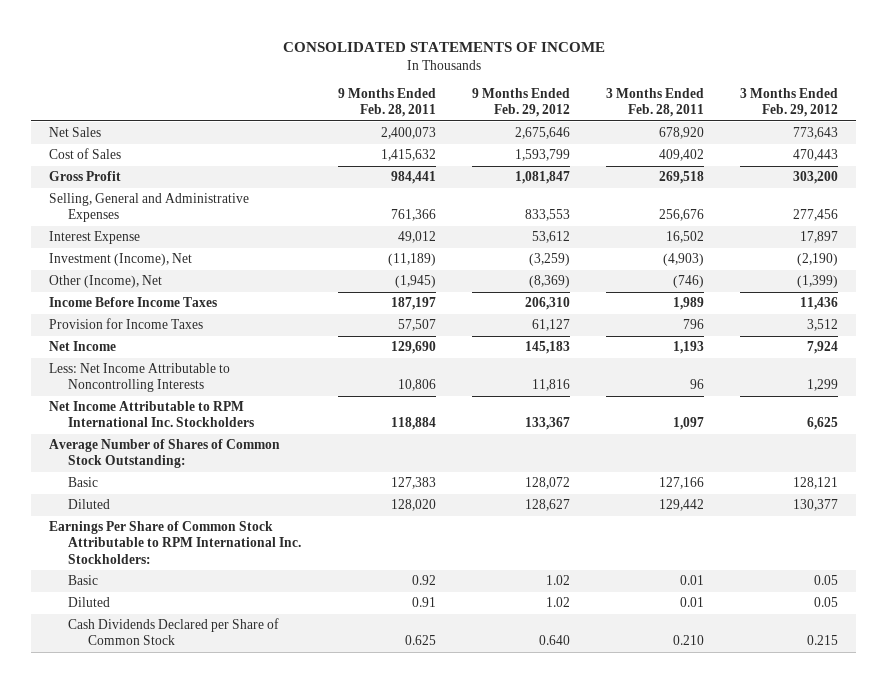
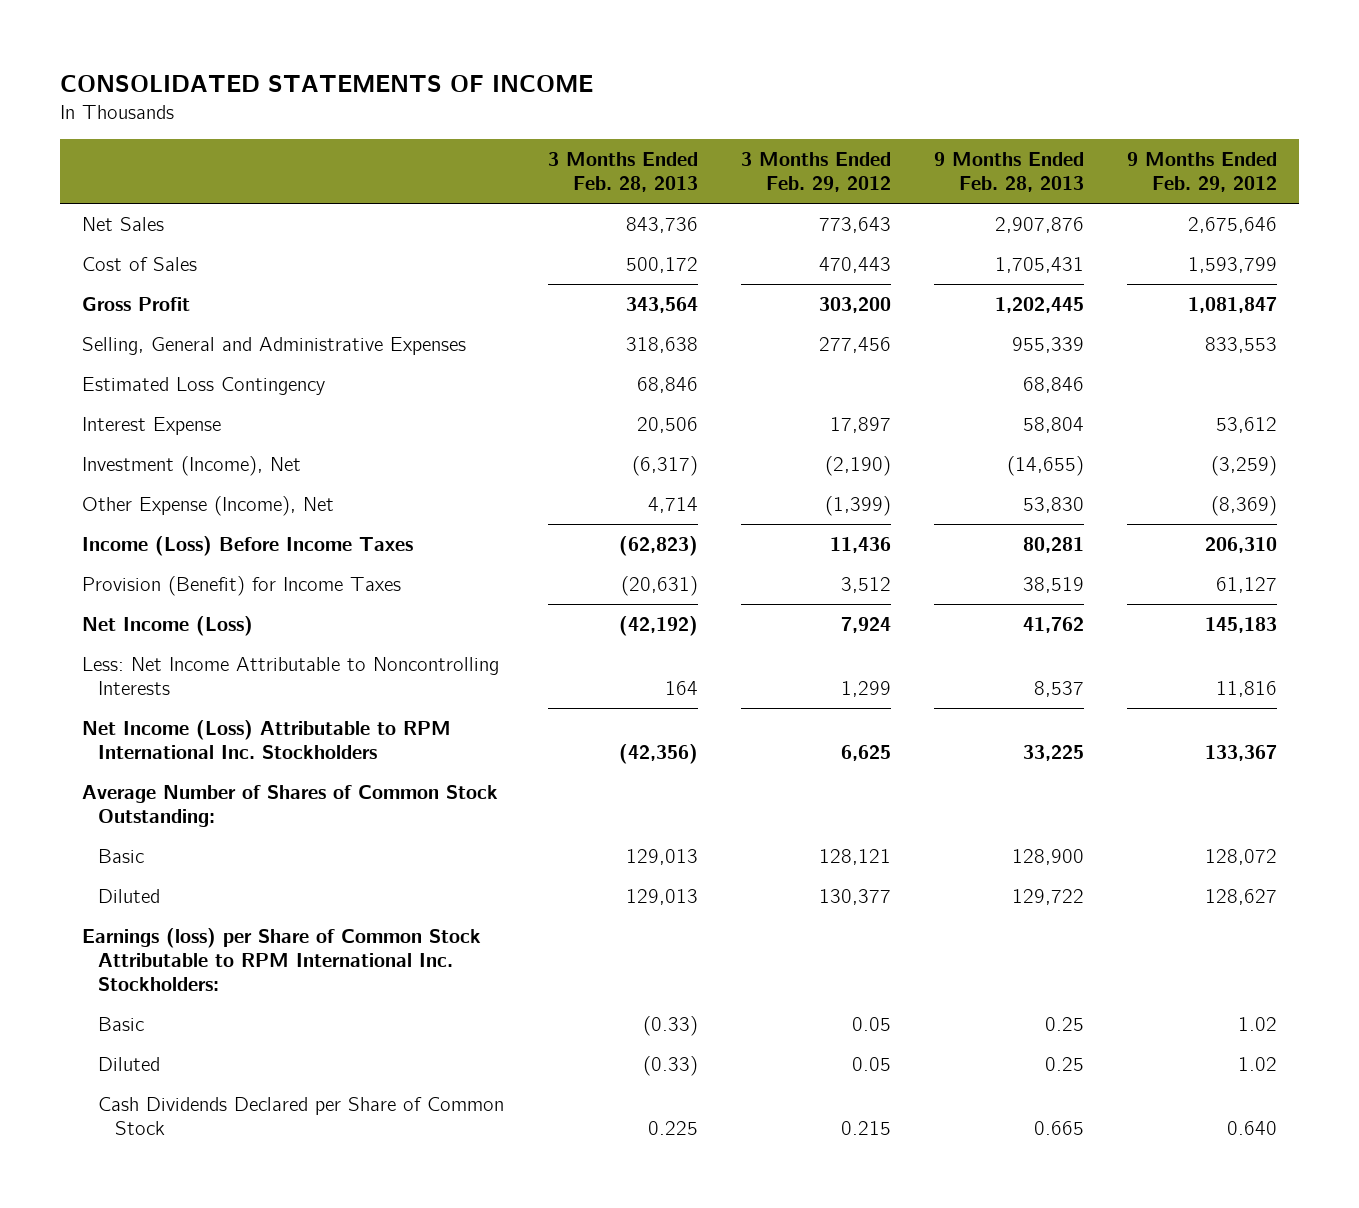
[337,88,436,118] 9 Months Ended Feb. 28, 2011 -> none
[605,88,704,118] 3 Months Ended Feb. 28, 2011 -> none
none -> [547,152,698,193] 3 Months Ended Feb. 28, 2013
none -> [933,152,1084,193] 9 Months Ended Feb. 28, 2013
none -> [81,376,325,395] Estimated Loss Contingency
[49,275,163,289] Other (Income), Net -> [81,495,334,516] Other Expense (Income), Net
[49,297,218,308] Income Before Income Taxes -> [81,535,413,556] Income (Loss) Before Income Taxes
[49,318,204,330] Provision for Income Taxes -> [81,575,401,596] Provision (Benefit) for Income Taxes
[49,341,117,352] Net Income -> [81,615,253,636] Net Income (Loss)
[49,401,255,428] Net Income Attributable to RPM International Inc. Stockholders -> [81,719,451,759] Net Income (Loss) Attributable to RPM International Inc. Stockholders
[49,521,302,564] Earnings Per Share of Common Stock Attributable to RPM International Inc. Stockholders: -> [81,927,481,992] Earnings (loss) per Share of Common Stock Attributable to RPM International Inc. Stockholders:

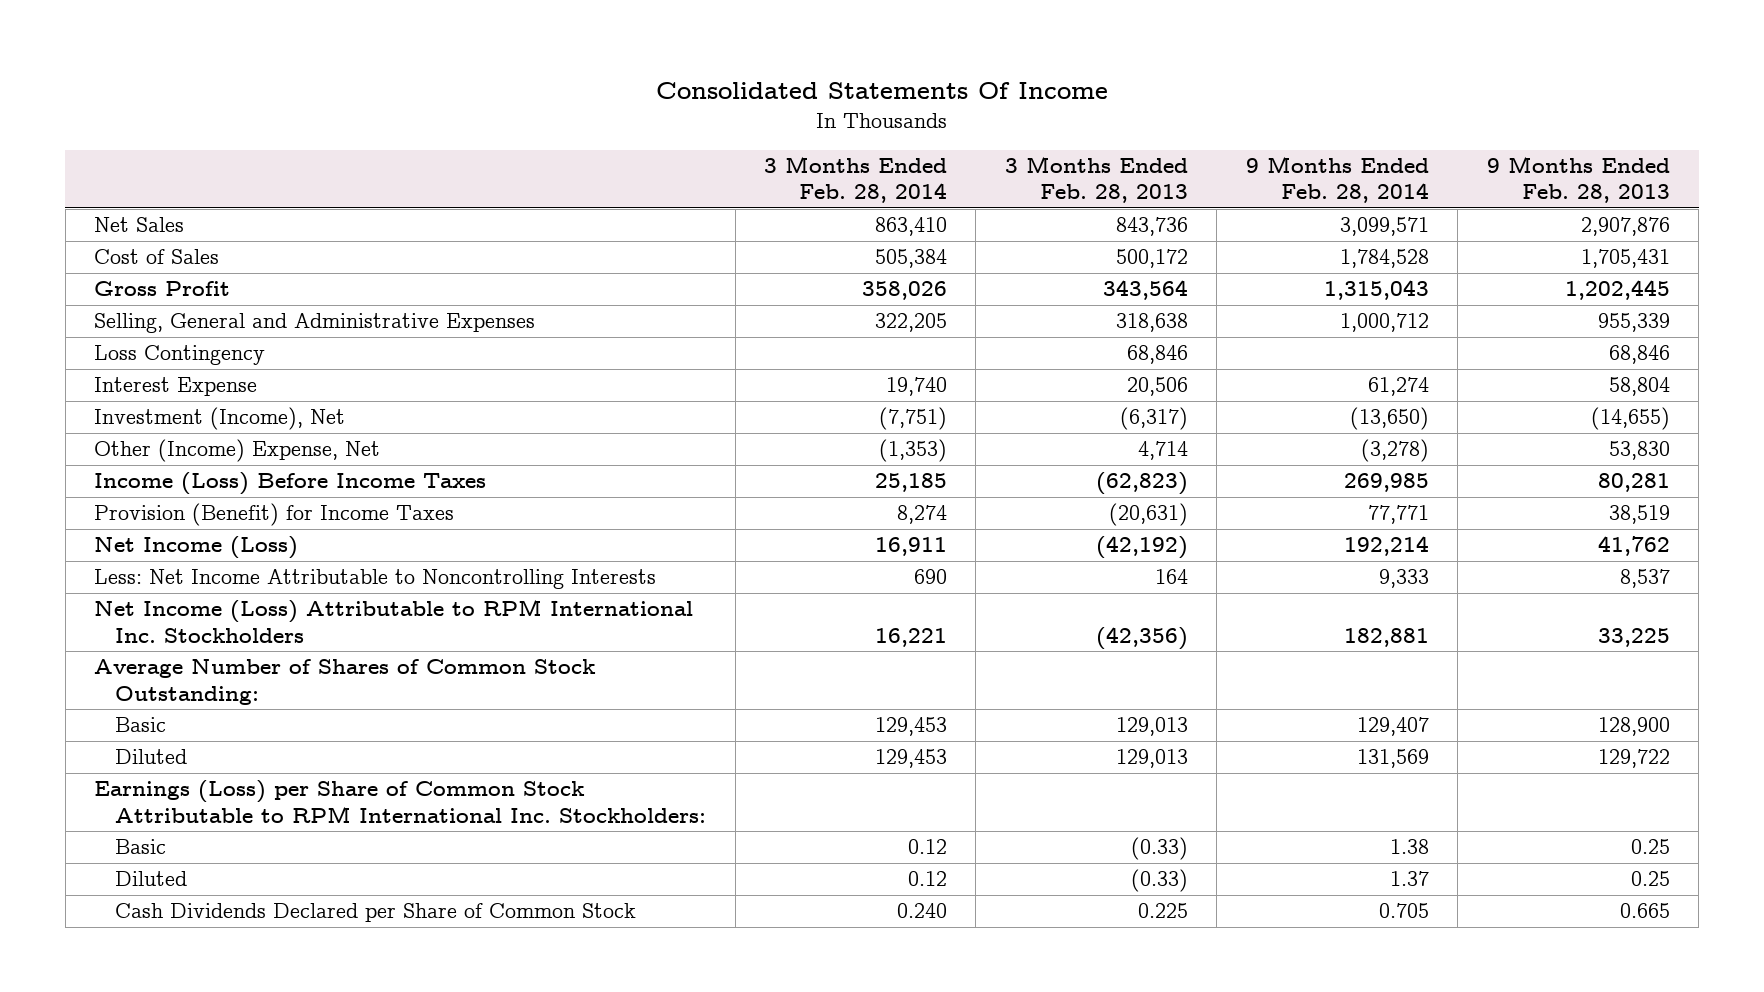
[60,74,594,93] CONSOLIDATED STATEMENTS OF INCOME -> [656,81,1109,99] Consolidated Statements Of Income
[740,152,891,193] 3 Months Ended Feb. 29, 2012 -> none
[1126,152,1277,193] 9 Months Ended Feb. 29, 2012 -> none
none -> [763,155,947,204] 3 Months Ended Feb. 28, 2014
none -> [1245,155,1429,204] 9 Months Ended Feb. 28, 2014
[81,376,325,395] Estimated Loss Contingency -> [94,345,266,366] Loss Contingency
[81,495,334,516] Other Expense (Income), Net -> [94,439,381,463] Other (Income) Expense, Net
[81,927,481,992] Earnings (loss) per Share of Common Stock Attributable to RPM International Inc. Stockholders: -> [94,780,707,823] Earnings (Loss) per Share of Common Stock Attributable to RPM International Inc. Stockholders:

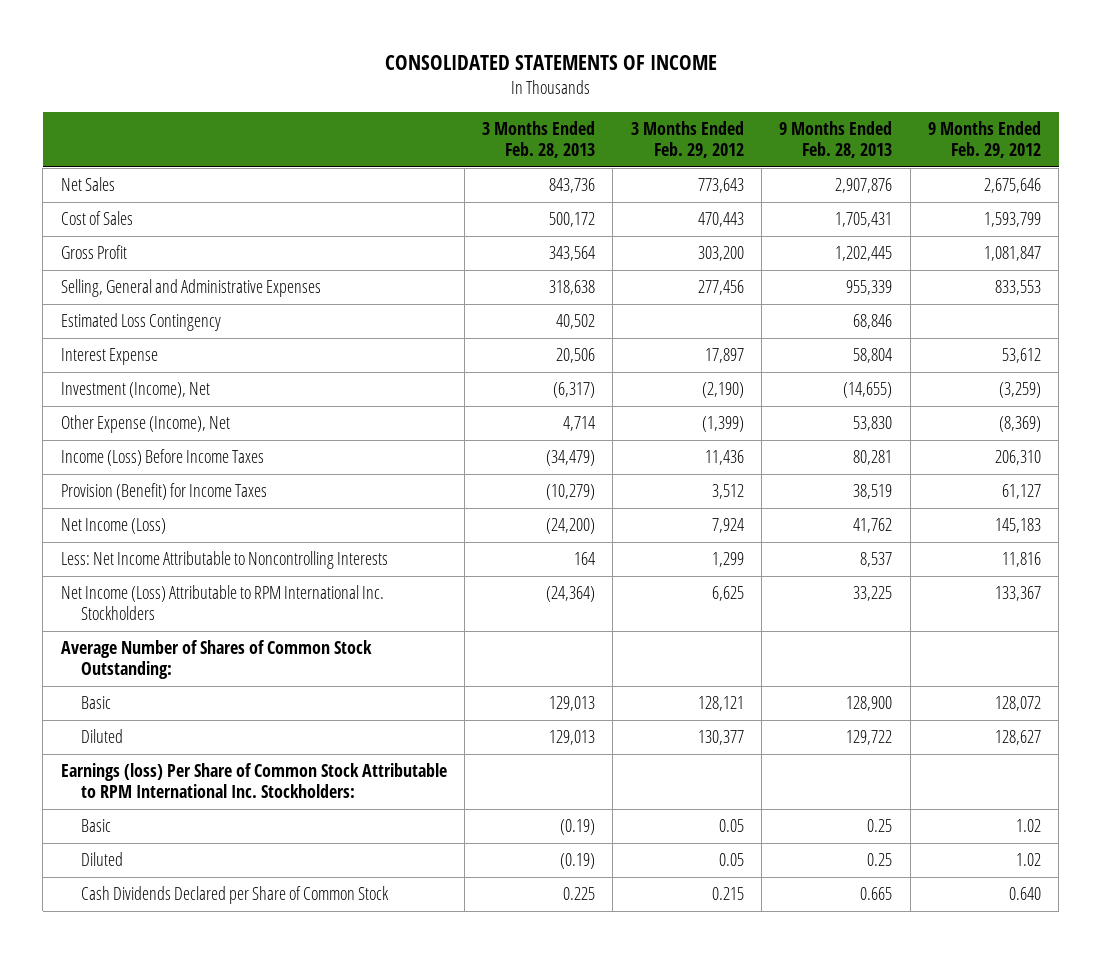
[656,81,1109,99] Consolidated Statements Of Income -> [384,55,717,71] CONSOLIDATED STATEMENTS OF INCOME
[763,155,947,204] 3 Months Ended Feb. 28, 2014 -> none
[1245,155,1429,204] 9 Months Ended Feb. 28, 2014 -> none
none -> [630,121,744,159] 3 Months Ended Feb. 29, 2012
none -> [927,121,1041,159] 9 Months Ended Feb. 29, 2012
[94,345,266,366] Loss Contingency -> [60,313,221,332] Estimated Loss Contingency
[1126,345,1188,365] 68,846 -> [556,314,596,330] 40,502
[94,439,381,463] Other (Income) Expense, Net -> [60,415,230,434] Other Expense (Income), Net
[1095,472,1188,496] (62,823) -> [546,450,596,467] (34,479)
[1108,503,1188,527] (20,631) -> [546,484,596,501] (10,279)
[1095,536,1188,560] (42,192) -> [546,518,596,535] (24,200)
[1095,626,1188,650] (42,356) -> [546,586,596,603] (24,364)
[94,780,707,823] Earnings (Loss) per Share of Common Stock Attributable to RPM International Inc. Stockholders: -> [60,763,447,799] Earnings (loss) Per Share of Common Stock Attributable to RPM International Inc. Stockholders:
[1130,837,1188,861] (0.33) -> [560,819,596,836] (0.19)
[1130,869,1188,893] (0.33) -> [560,853,596,870] (0.19)

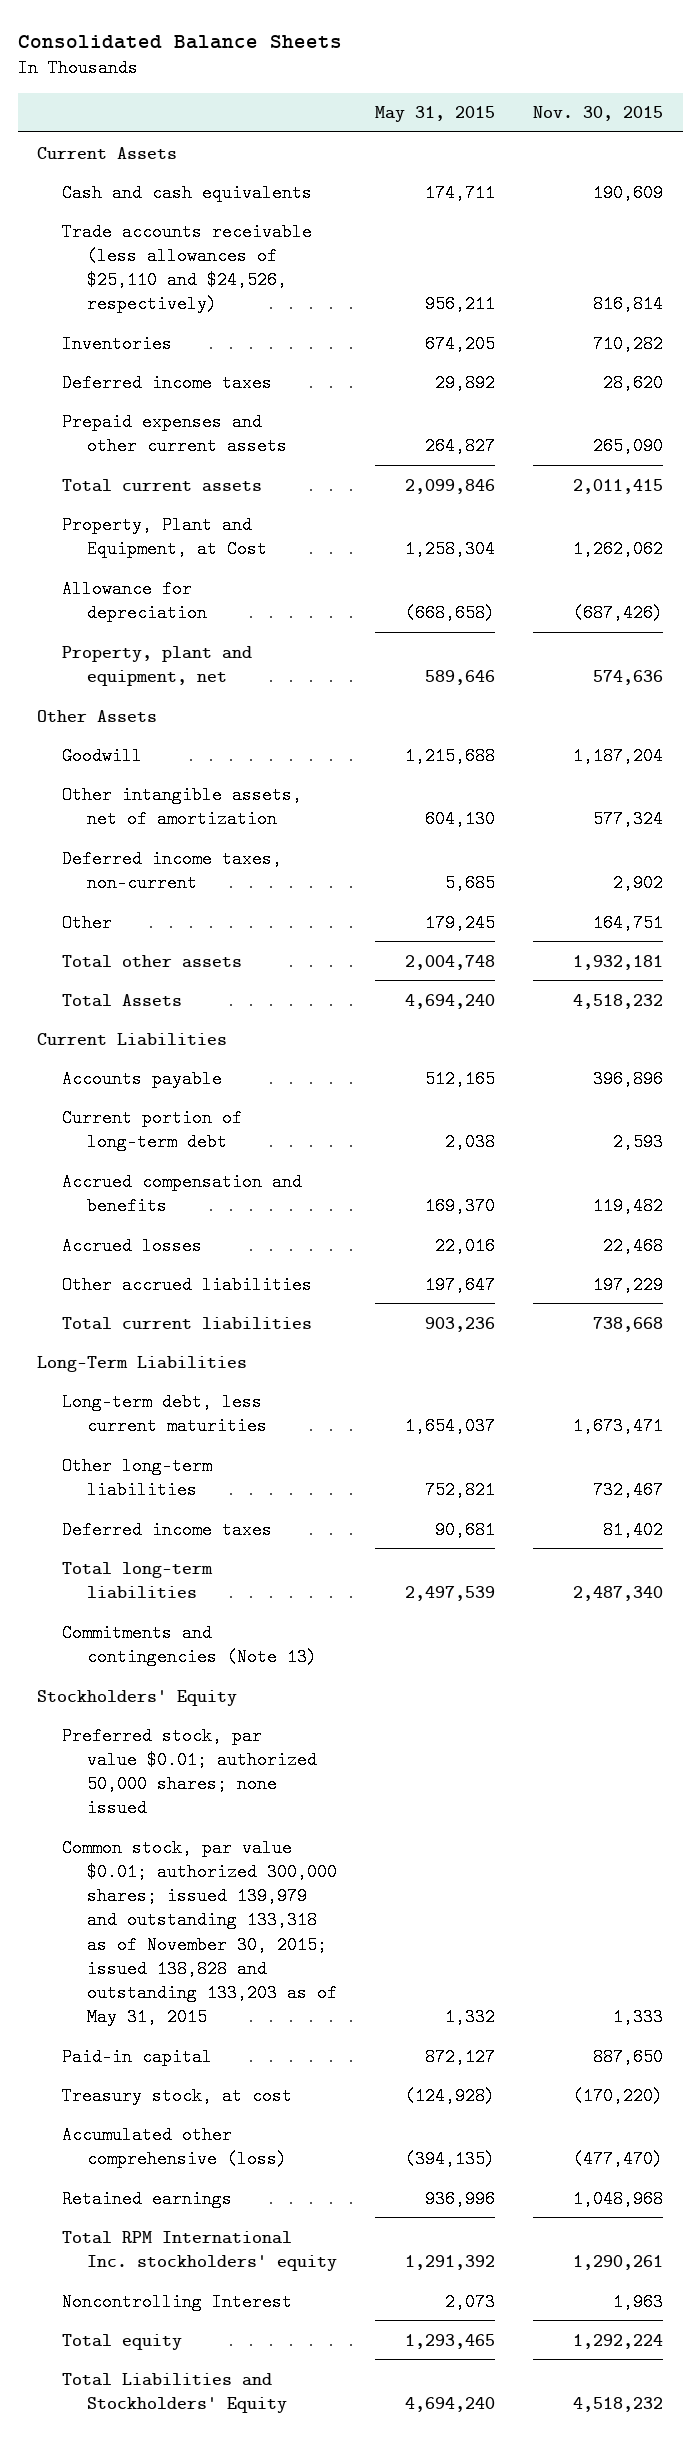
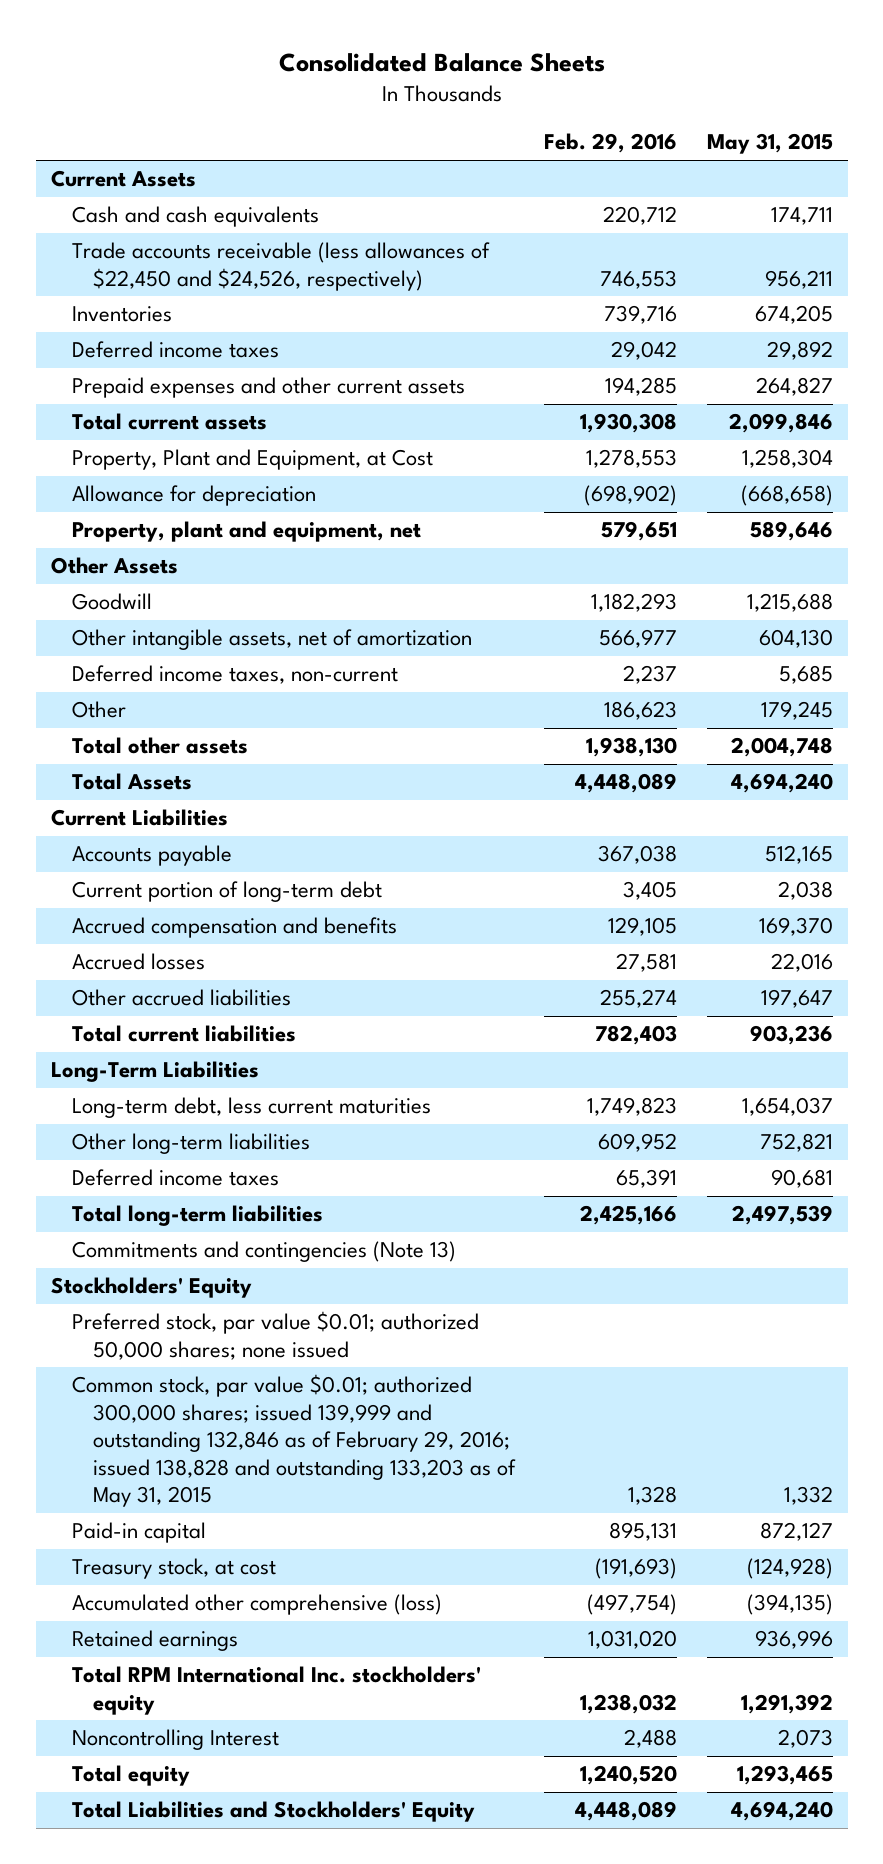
[533,106,664,122] Nov. 30, 2015 -> none
none -> [544,133,678,154] Feb. 29, 2016
[61,222,312,314] Trade accounts receivable (less allowances of $25,110 and $24,526, respectively) -> [71,242,490,291] Trade accounts receivable (less allowances of $22,450 and $24,526, respectively)
[61,1838,337,2027] Common stock, par value $0.01; authorized 300,000 shares; issued 139,979 and outstanding 133,318 as of November 30, 2015; issued 138,828 and outstanding 133,203 as of May 31, 2015 -> [71,1374,516,1508] Common stock, par value $0.01; authorized 300,000 shares; issued 139,999 and outstanding 132,846 as of February 29, 2016; issued 138,828 and outstanding 133,203 as of May 31, 2015

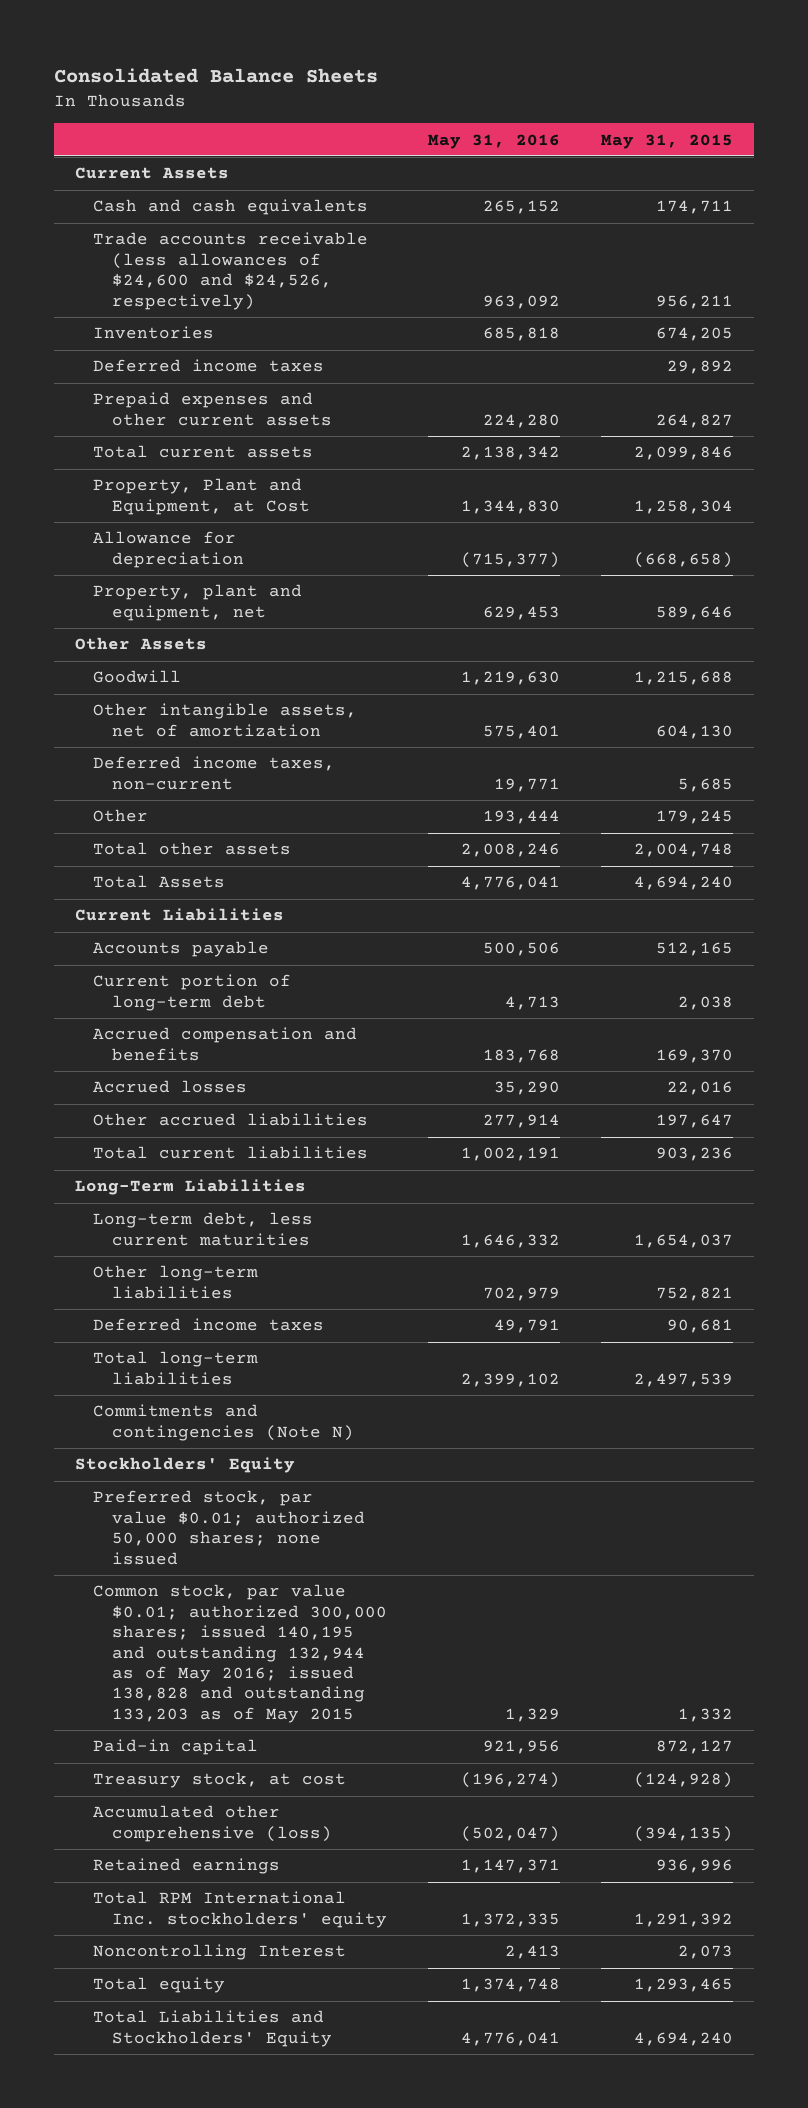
[544,133,678,154] Feb. 29, 2016 -> none
none -> [427,133,560,149] May 31, 2016
[71,242,490,291] Trade accounts receivable (less allowances of $22,450 and $24,526, respectively) -> [93,232,369,310] Trade accounts receivable (less allowances of $24,600 and $24,526, respectively)
[71,1241,456,1263] Commitments and contingencies (Note 13) -> [93,1404,354,1441] Commitments and contingencies (Note N)
[71,1374,516,1508] Common stock, par value $0.01; authorized 300,000 shares; issued 139,999 and outstanding 132,846 as of February 29, 2016; issued 138,828 and outstanding 133,203 as of May 31, 2015 -> [93,1584,387,1723] Common stock, par value $0.01; authorized 300,000 shares; issued 140,195 and outstanding 132,944 as of May 2016; issued 138,828 and outstanding 133,203 as of May 2015

